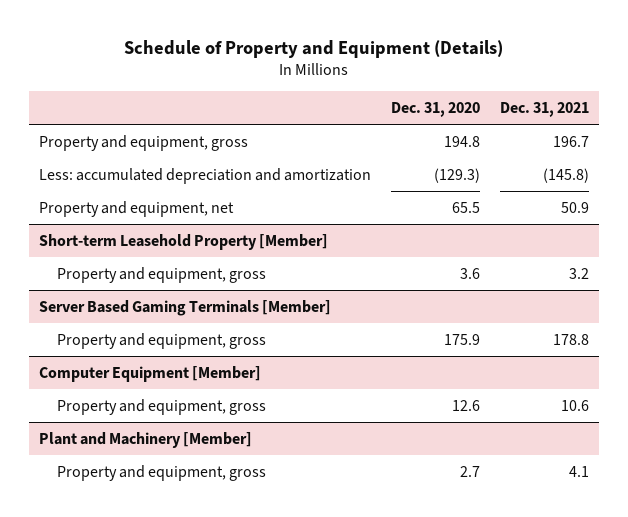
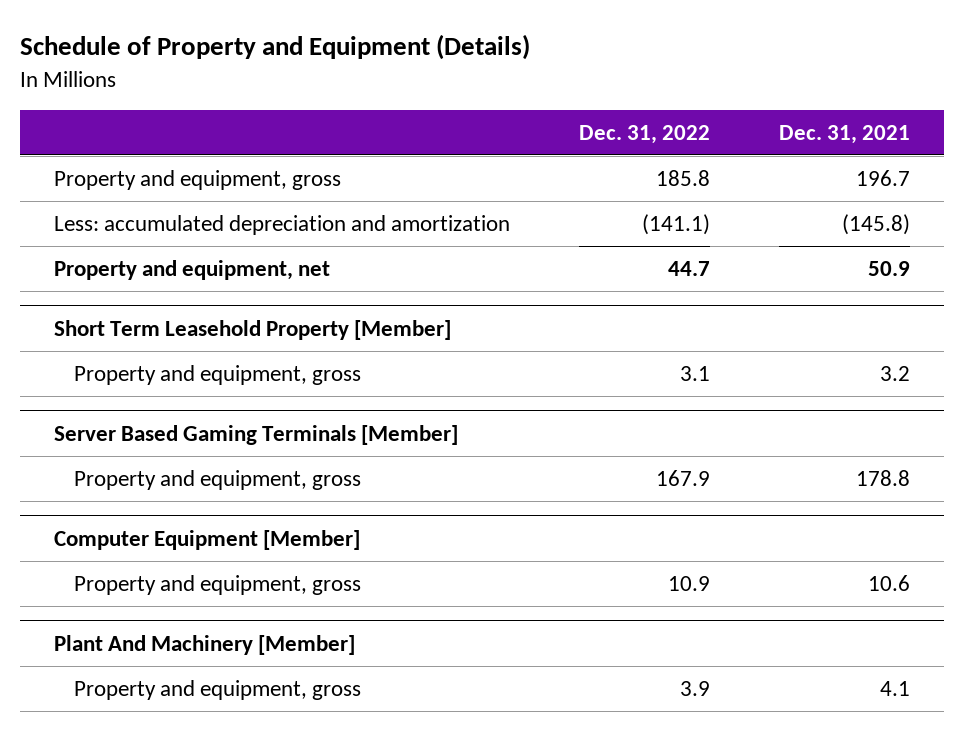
[391,101,481,117] Dec. 31, 2020 -> none
none -> [579,124,711,144] Dec. 31, 2022
[39,233,329,250] Short-term Leasehold Property [Member] -> [54,319,452,340] Short Term Leasehold Property [Member]
[39,431,253,448] Plant and Machinery [Member] -> [54,634,356,655] Plant And Machinery [Member]

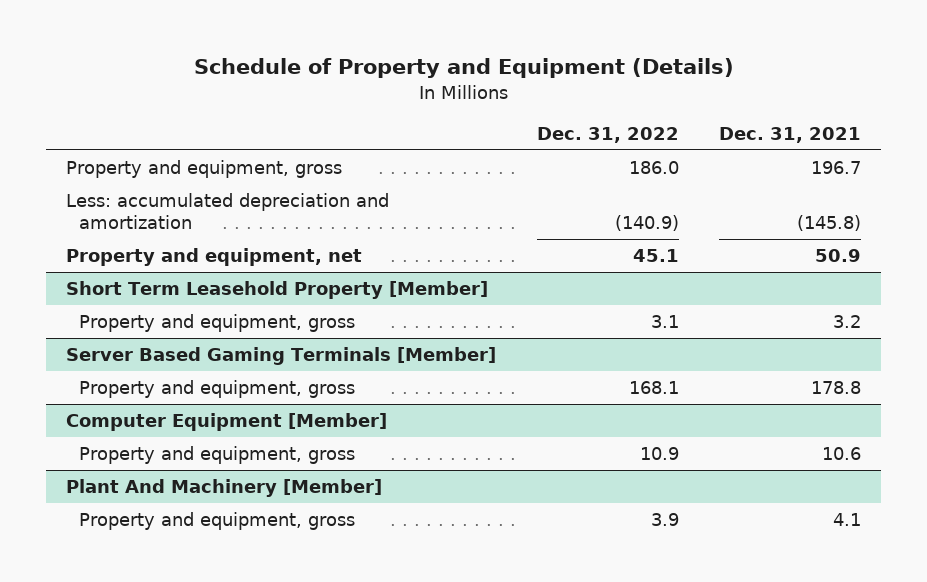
[656,170,711,187] 185.8 -> [628,161,679,175] 186.0
[642,214,711,236] (141.1) -> [614,214,679,231] (140.9)
[668,261,711,277] 44.7 -> [632,249,679,263] 45.1
[656,470,711,487] 167.9 -> [628,381,679,395] 168.1

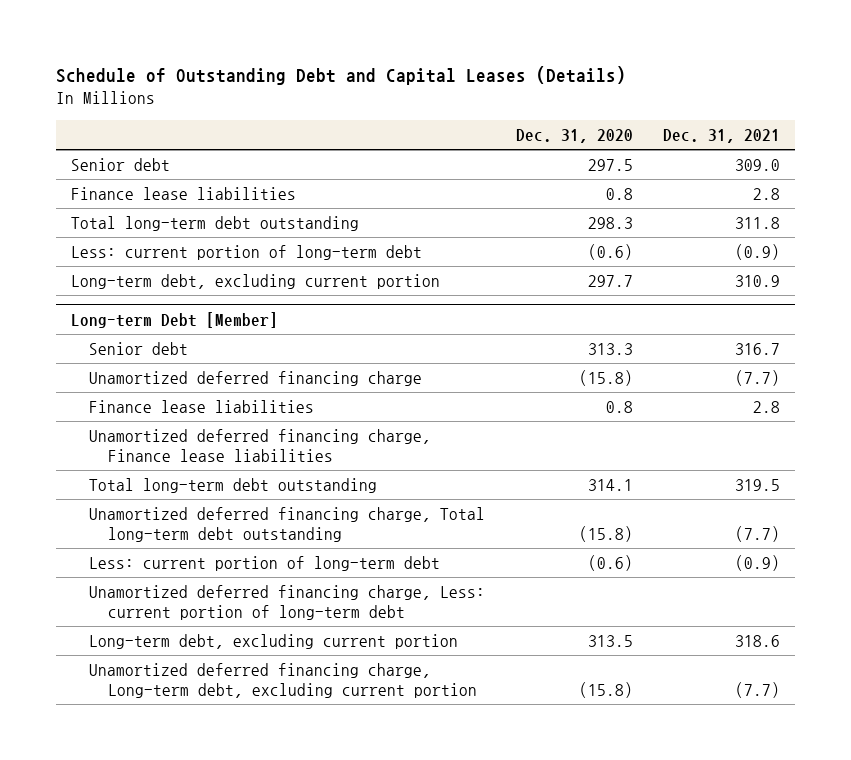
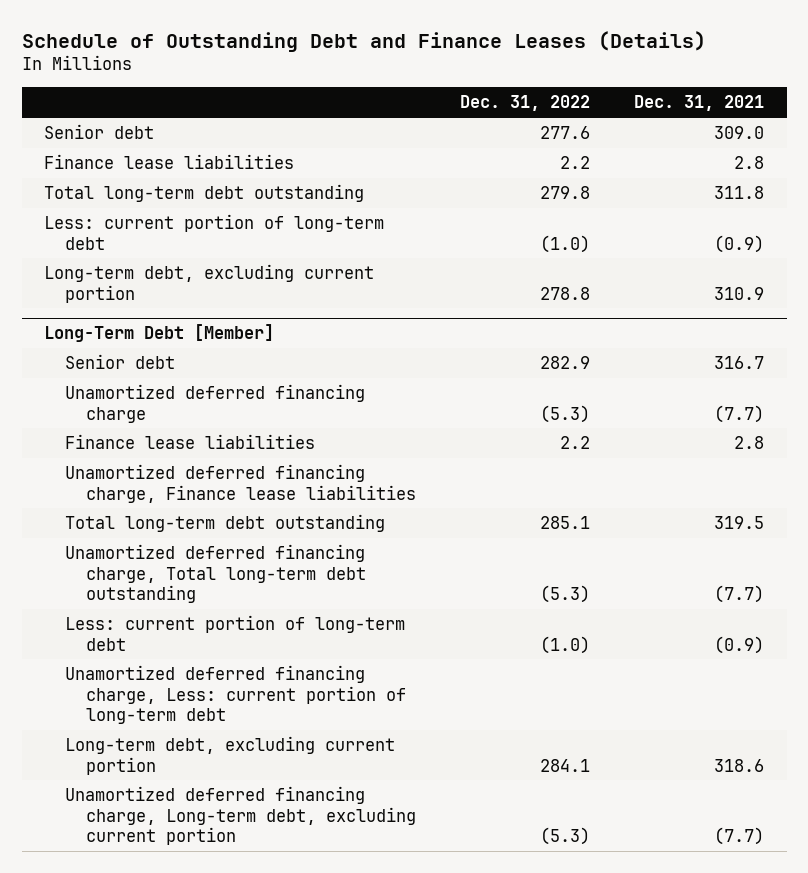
[55,66,626,86] Schedule of Outstanding Debt and Capital Leases (Details) -> [21,30,706,52] Schedule of Outstanding Debt and Finance Leases (Details)
[515,128,633,143] Dec. 31, 2020 -> none
none -> [460,95,591,112] Dec. 31, 2022
[70,311,278,328] Long-term Debt [Member] -> [43,324,274,343] Long-Term Debt [Member]

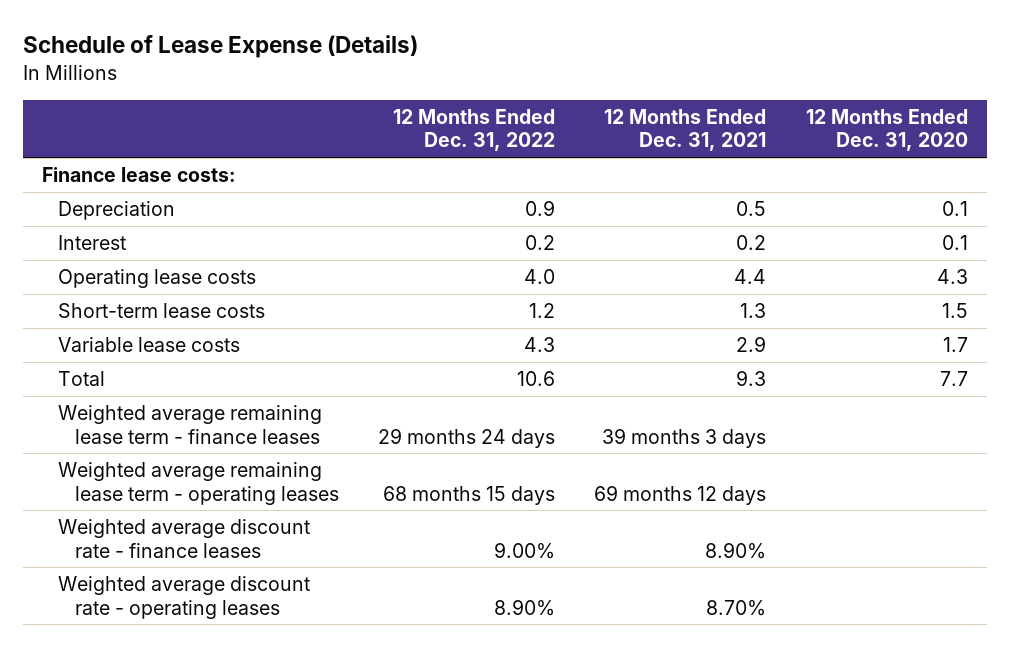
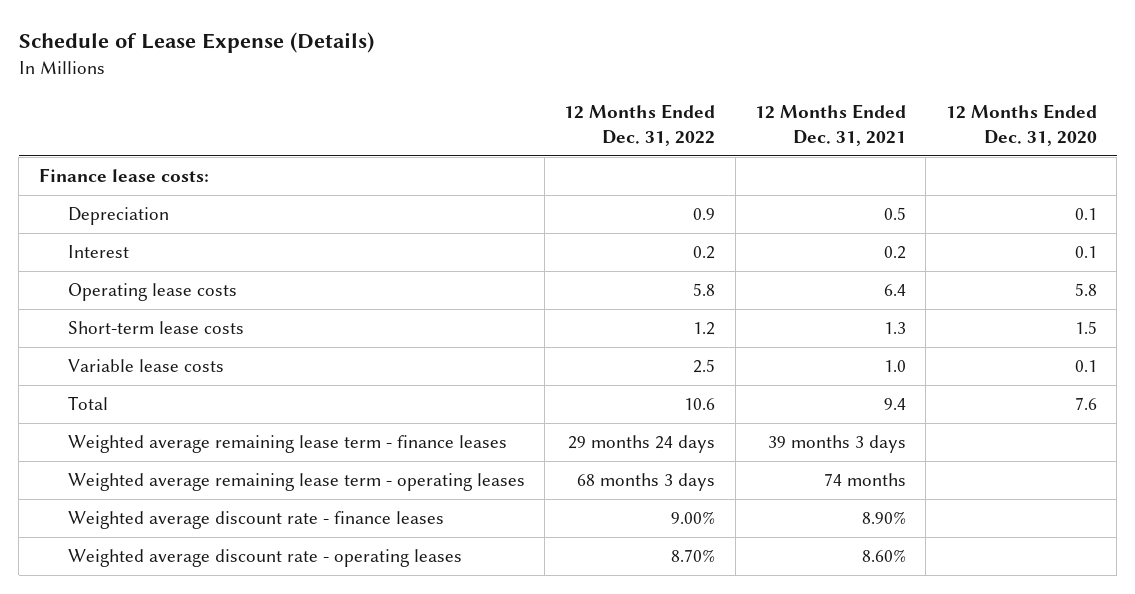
[524,269,556,285] 4.0 -> [693,283,716,297] 5.8
[734,269,767,285] 4.4 -> [883,284,906,297] 6.4
[936,269,968,285] 4.3 -> [1074,283,1097,297] 5.8
[524,337,556,353] 4.3 -> [693,359,716,374] 2.5
[736,336,767,353] 2.9 -> [883,360,906,373] 1.0
[942,337,968,353] 1.7 -> [1074,360,1097,373] 0.1
[736,370,767,387] 9.3 -> [883,398,906,411] 9.4
[939,371,968,387] 7.7 -> [1074,397,1097,411] 7.6
[383,485,556,505] 68 months 15 days -> [577,473,716,492] 68 months 3 days
[594,484,767,505] 69 months 12 days -> [823,473,906,487] 74 months
[494,598,556,616] 8.90% -> [671,549,716,563] 8.70%
[706,599,767,616] 8.70% -> [861,549,906,563] 8.60%

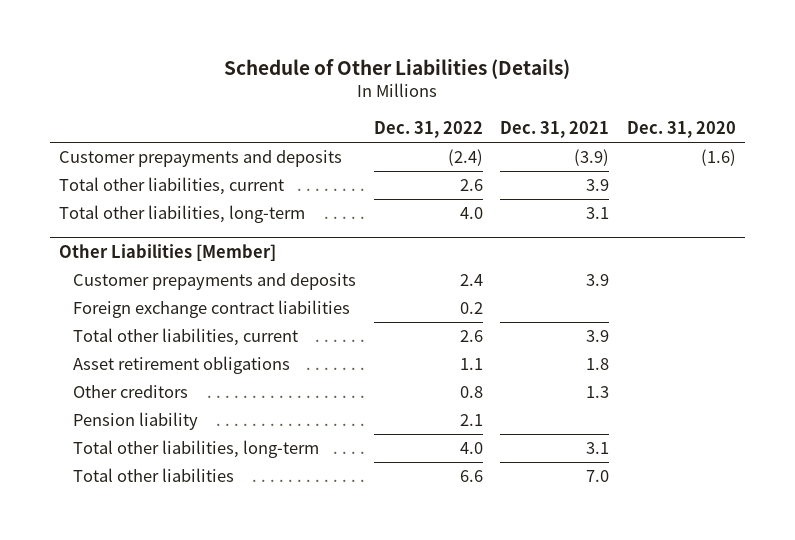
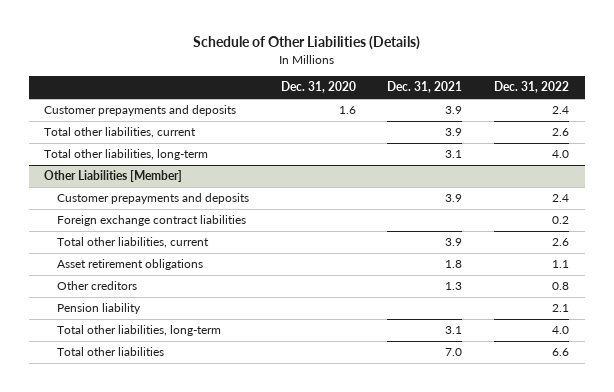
[447,149,483,167] (2.4) -> [552,106,570,115] 2.4
[574,149,610,167] (3.9) -> [445,106,463,115] 3.9
[701,149,737,167] (1.6) -> [338,106,356,115] 1.6

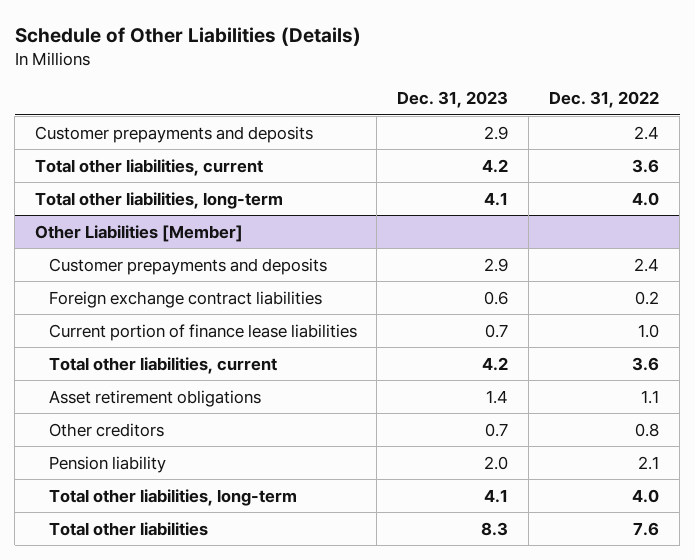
[280,81,356,94] Dec. 31, 2020 -> none
[387,81,463,94] Dec. 31, 2021 -> none
none -> [397,91,509,109] Dec. 31, 2023
[552,128,570,137] 2.6 -> [632,158,660,173] 3.6
none -> [48,323,357,341] Current portion of finance lease liabilities
[552,238,570,247] 2.6 -> [632,356,660,371] 3.6
[552,348,570,357] 6.6 -> [633,521,660,536] 7.6

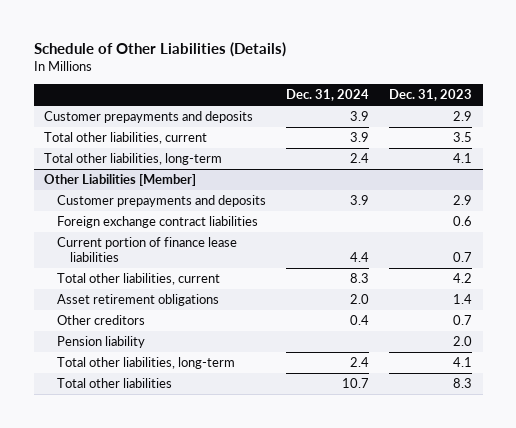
[549,91,660,109] Dec. 31, 2022 -> none
none -> [286,89,370,102] Dec. 31, 2024
[482,158,509,173] 4.2 -> [453,132,473,143] 3.5

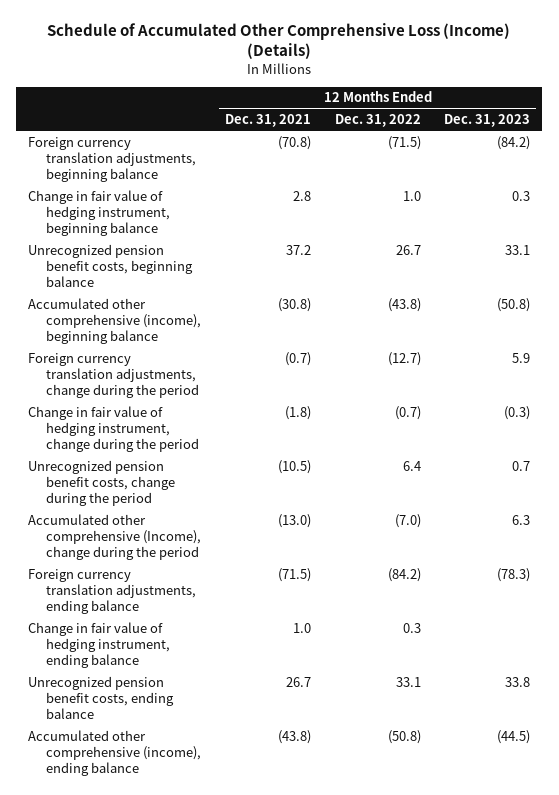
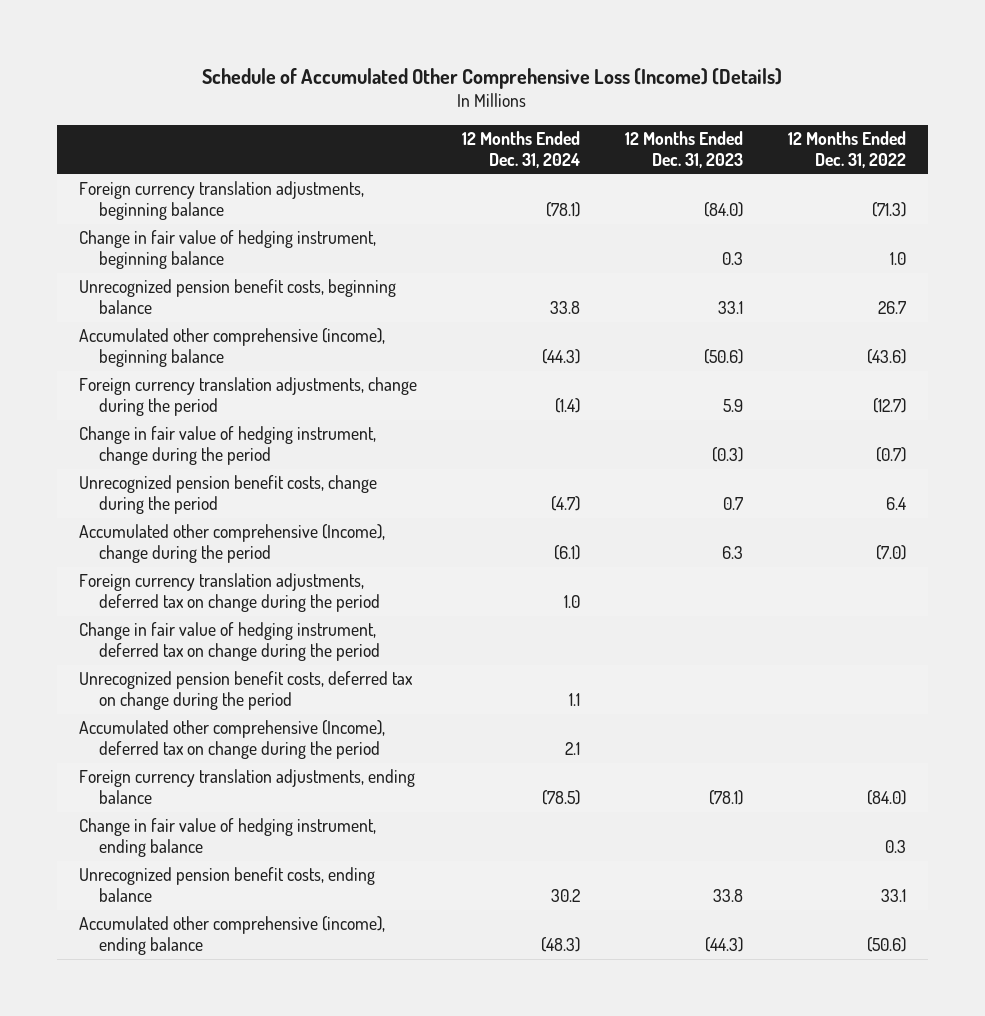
[224,114,311,128] Dec. 31, 2021 -> none
none -> [461,131,580,168] 12 Months Ended Dec. 31, 2024
[387,135,421,150] (71.5) -> [871,202,906,218] (71.3)
[497,135,531,150] (84.2) -> [703,202,743,218] (84.0)
[387,297,421,312] (43.8) -> [866,349,906,365] (43.6)
[497,297,531,312] (50.8) -> [703,349,743,365] (50.6)
none -> [79,573,380,613] Foreign currency translation adjustments, deferred tax on change during the period
none -> [79,622,380,662] Change in fair value of hedging instrument, deferred tax on change during the period
none -> [79,671,414,711] Unrecognized pension benefit costs, deferred tax on change during the period
none -> [79,720,386,760] Accumulated other comprehensive (Income), deferred tax on change during the period
[387,567,421,582] (84.2) -> [866,790,906,806] (84.0)
[497,567,531,582] (78.3) -> [708,790,743,806] (78.1)
[387,729,421,744] (50.8) -> [866,937,906,953] (50.6)
[497,729,531,744] (44.5) -> [704,937,743,953] (44.3)

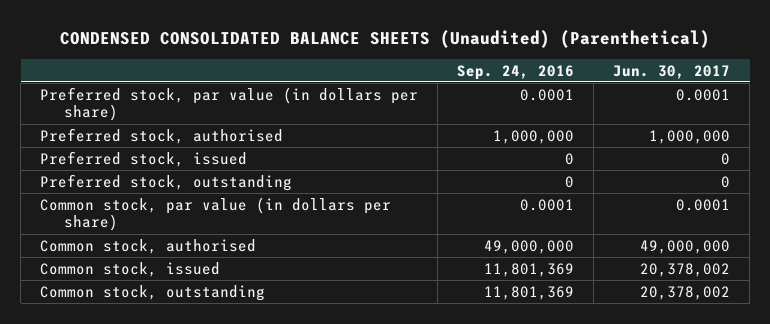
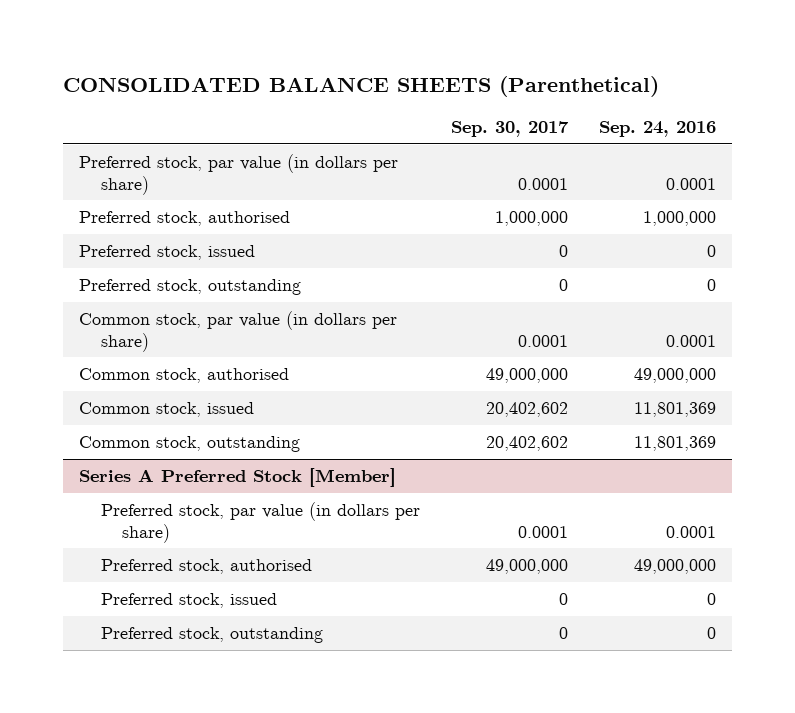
[60,29,711,48] CONDENSED CONSOLIDATED BALANCE SHEETS (Unaudited) (Parenthetical) -> [63,75,660,97] CONSOLIDATED BALANCE SHEETS (Parenthetical)
[613,64,731,79] Jun. 30, 2017 -> none
none -> [450,121,569,138] Sep. 30, 2017
none -> [79,468,397,488] Series A Preferred Stock [Member]
none -> [100,502,420,543] Preferred stock, par value (in dollars per share)
none -> [100,559,312,575] Preferred stock, authorised
none -> [100,593,277,609] Preferred stock, issued
none -> [100,627,323,644] Preferred stock, outstanding

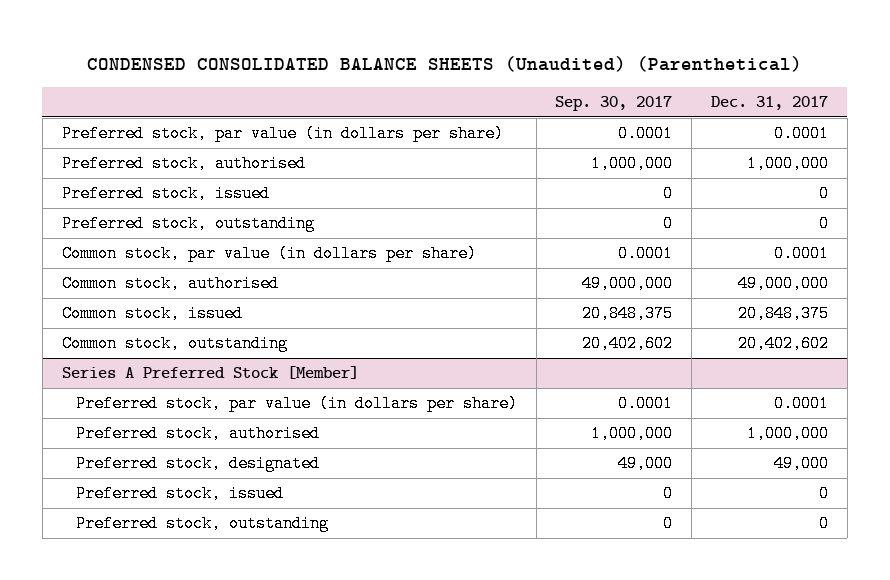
[63,75,660,97] CONSOLIDATED BALANCE SHEETS (Parenthetical) -> [86,55,802,72] CONDENSED CONSOLIDATED BALANCE SHEETS (Unaudited) (Parenthetical)
[599,121,717,138] Sep. 24, 2016 -> none
none -> [711,96,829,111] Dec. 31, 2017
[485,402,568,418] 20,402,602 -> [582,305,674,323] 20,848,375
[485,559,568,575] 49,000,000 -> [591,425,674,443] 1,000,000
none -> [75,455,320,473] Preferred stock, designated

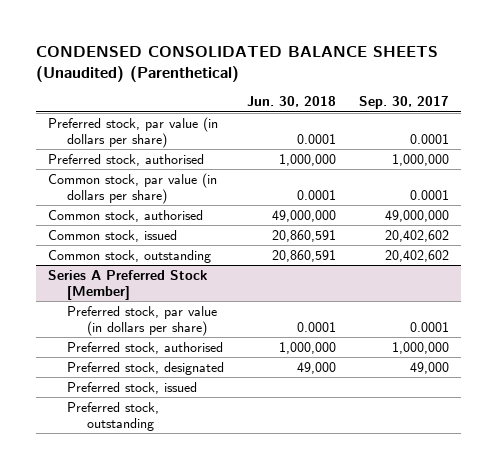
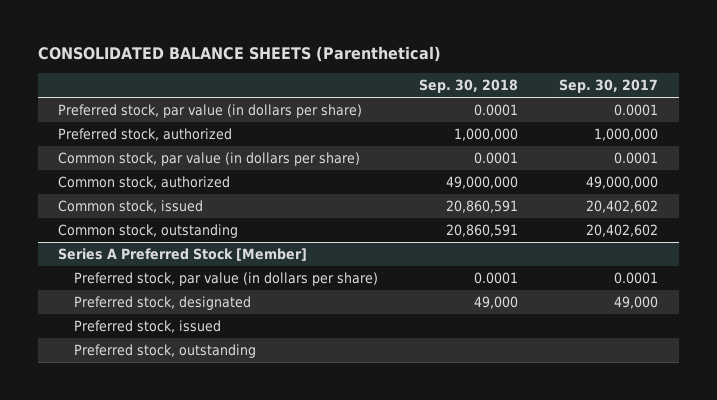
[36,46,439,83] CONDENSED CONSOLIDATED BALANCE SHEETS (Unaudited) (Parenthetical) -> [37,46,441,63] CONSOLIDATED BALANCE SHEETS (Parenthetical)
[247,96,337,108] Jun. 30, 2018 -> none
none -> [418,79,518,94] Sep. 30, 2018
[47,153,204,166] Preferred stock, authorised -> [58,128,233,142] Preferred stock, authorized
[47,209,203,222] Common stock, authorised -> [58,176,231,190] Common stock, authorized
[67,341,224,354] Preferred stock, authorised -> none

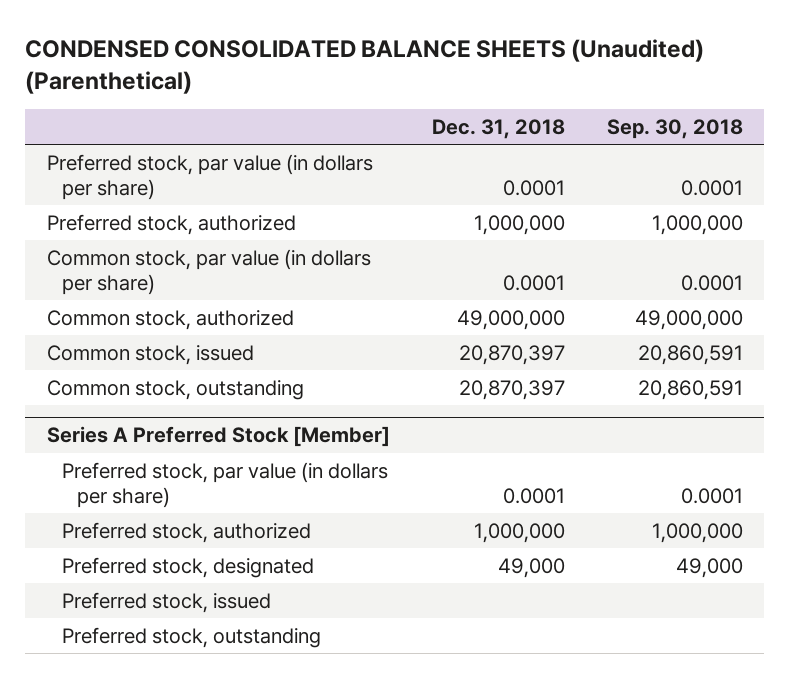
[37,46,441,63] CONSOLIDATED BALANCE SHEETS (Parenthetical) -> [25,38,705,94] CONDENSED CONSOLIDATED BALANCE SHEETS (Unaudited) (Parenthetical)
[559,79,659,94] Sep. 30, 2017 -> none
none -> [431,118,565,139] Dec. 31, 2018
none -> [61,521,311,543] Preferred stock, authorized

